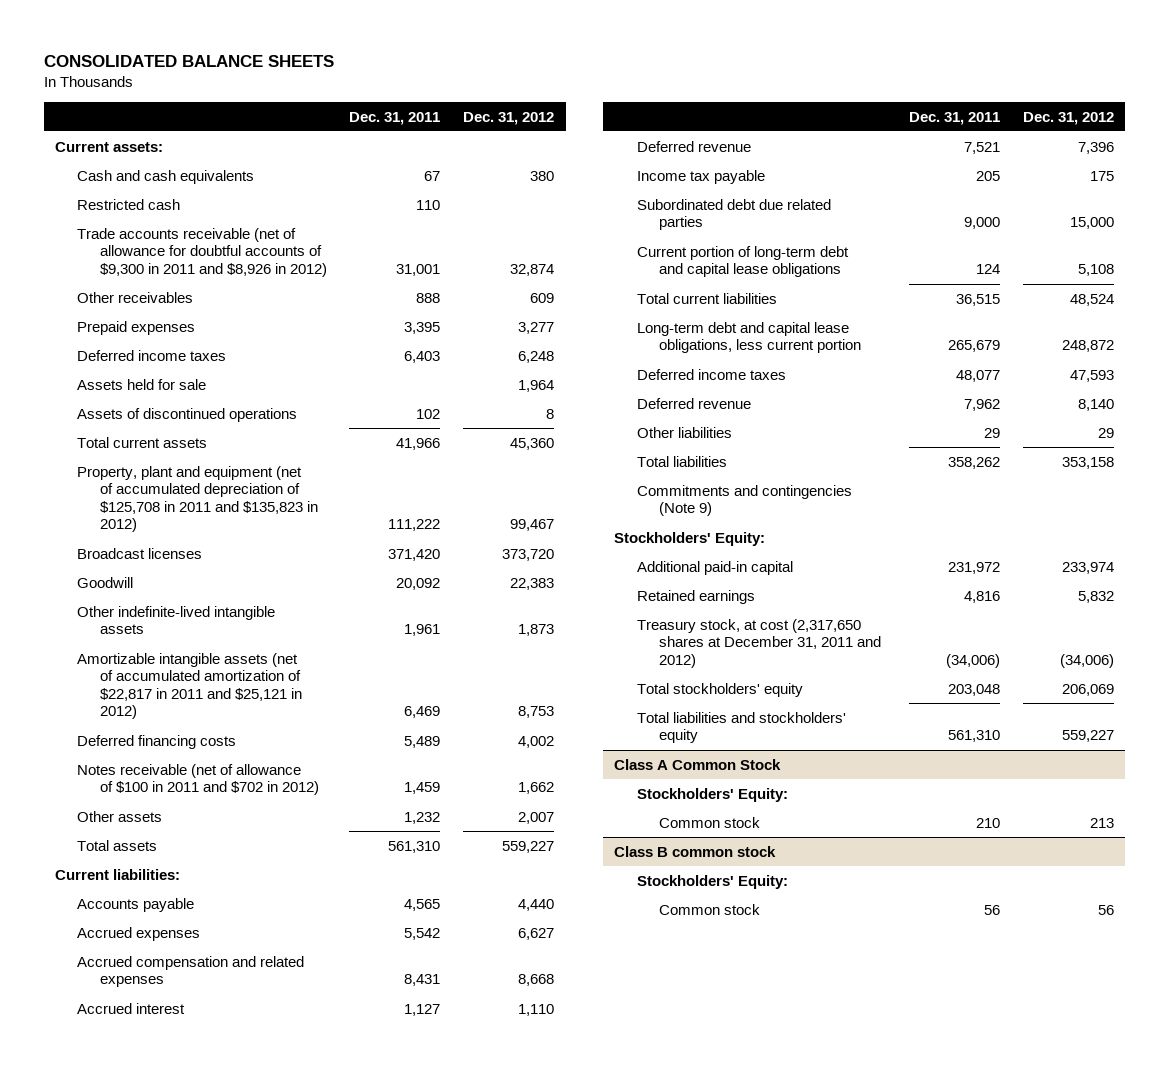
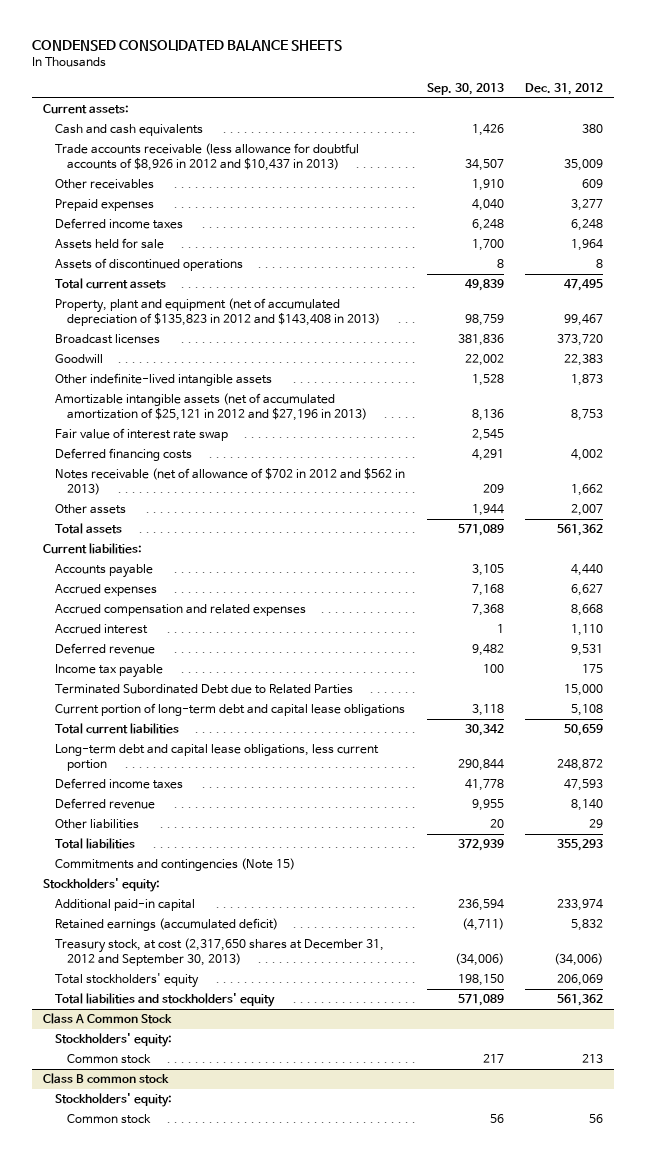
[43,54,334,67] CONSOLIDATED BALANCE SHEETS -> [31,40,342,52] CONDENSED CONSOLIDATED BALANCE SHEETS
[349,111,441,125] Dec. 31, 2011 -> none
none -> [426,83,504,96] Sep. 30, 2013
[77,198,181,210] Restricted cash -> none
[77,227,327,277] Trade accounts receivable (net of allowance for doubtful accounts of $9,300 in 2011 and $8,926 in 2012) -> [54,143,359,172] Trade accounts receivable (less allowance for doubtful accounts of $8,926 in 2012 and $10,437 in 2013)
[510,263,555,276] 32,874 -> [564,159,604,172] 35,009
[510,437,555,450] 45,360 -> [564,279,604,292] 47,495
[77,465,318,533] Property, plant and equipment (net of accumulated depreciation of $125,708 in 2011 and $135,823 in 2012) -> [54,298,381,327] Property, plant and equipment (net of accumulated depreciation of $135,823 in 2012 and $143,408 in 2013)
[77,652,302,720] Amortizable intangible assets (net of accumulated amortization of $22,817 in 2011 and $25,121 in 2012) -> [54,393,368,422] Amortizable intangible assets (net of accumulated amortization of $25,121 in 2012 and $27,196 in 2013)
none -> [54,428,228,442] Fair value of interest rate swap
[77,763,319,796] Notes receivable (net of allowance of $100 in 2011 and $702 in 2012) -> [54,468,405,496] Notes receivable (net of allowance of $702 in 2012 and $562 in 2013)
[502,840,555,853] 559,227 -> [557,524,604,537] 561,362
[1077,141,1114,154] 7,396 -> [571,644,604,657] 9,531
[636,198,831,231] Subordinated debt due related parties -> [54,684,353,695] Terminated Subordinated Debt due to Related Parties
[1069,293,1114,306] 48,524 -> [564,724,604,737] 50,659
[1061,456,1114,469] 353,158 -> [557,839,604,852] 355,293
[636,484,852,517] Commitments and contingencies (Note 9) -> [54,858,295,872] Commitments and contingencies (Note 15)
[614,531,766,546] Stockholders' Equity: -> [42,878,160,893] Stockholders' equity:
[636,589,755,604] Retained earnings -> [54,918,278,932] Retained earnings (accumulated deficit)
[636,618,882,668] Treasury stock, at cost (2,317,650 shares at December 31, 2011 and 2012) -> [54,938,384,967] Treasury stock, at cost (2,317,650 shares at December 31, 2012 and September 30, 2013)
[1061,730,1114,743] 559,227 -> [557,994,604,1007] 561,362
[636,787,788,802] Stockholders' Equity: -> [54,1033,172,1048] Stockholders' equity:
[636,874,788,889] Stockholders' Equity: -> [54,1093,172,1108] Stockholders' equity:

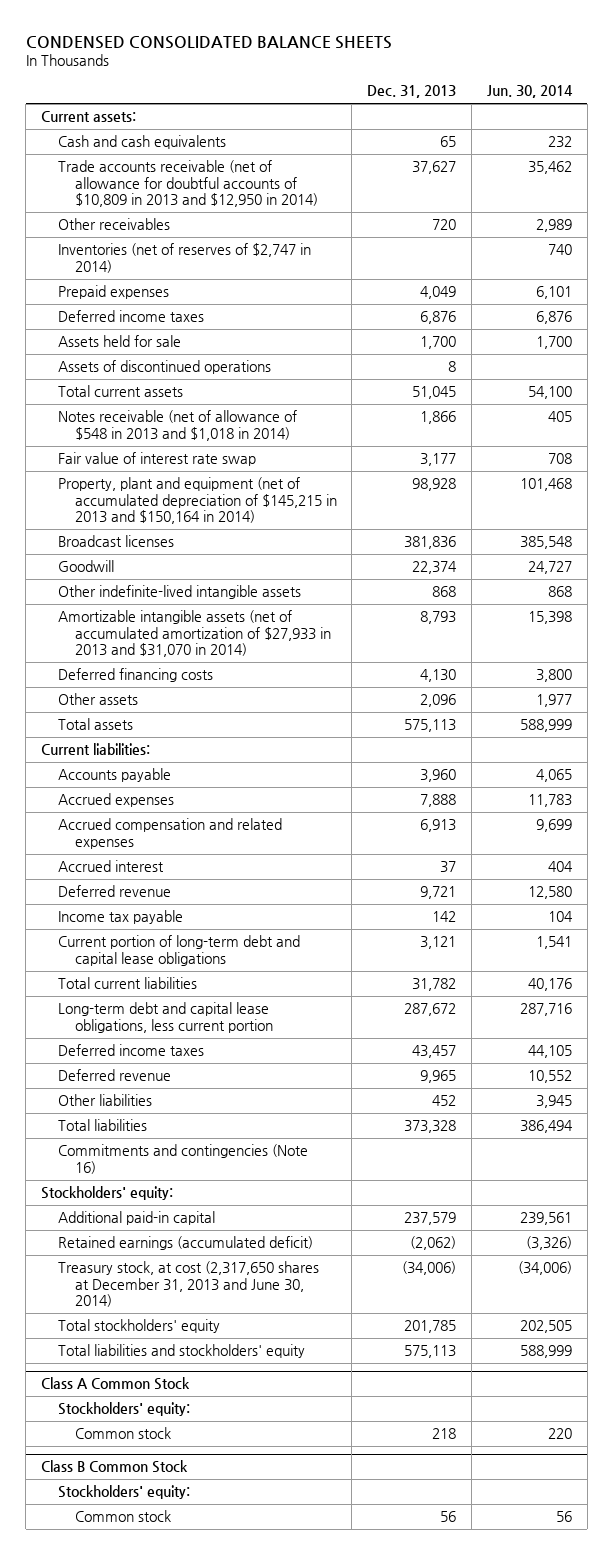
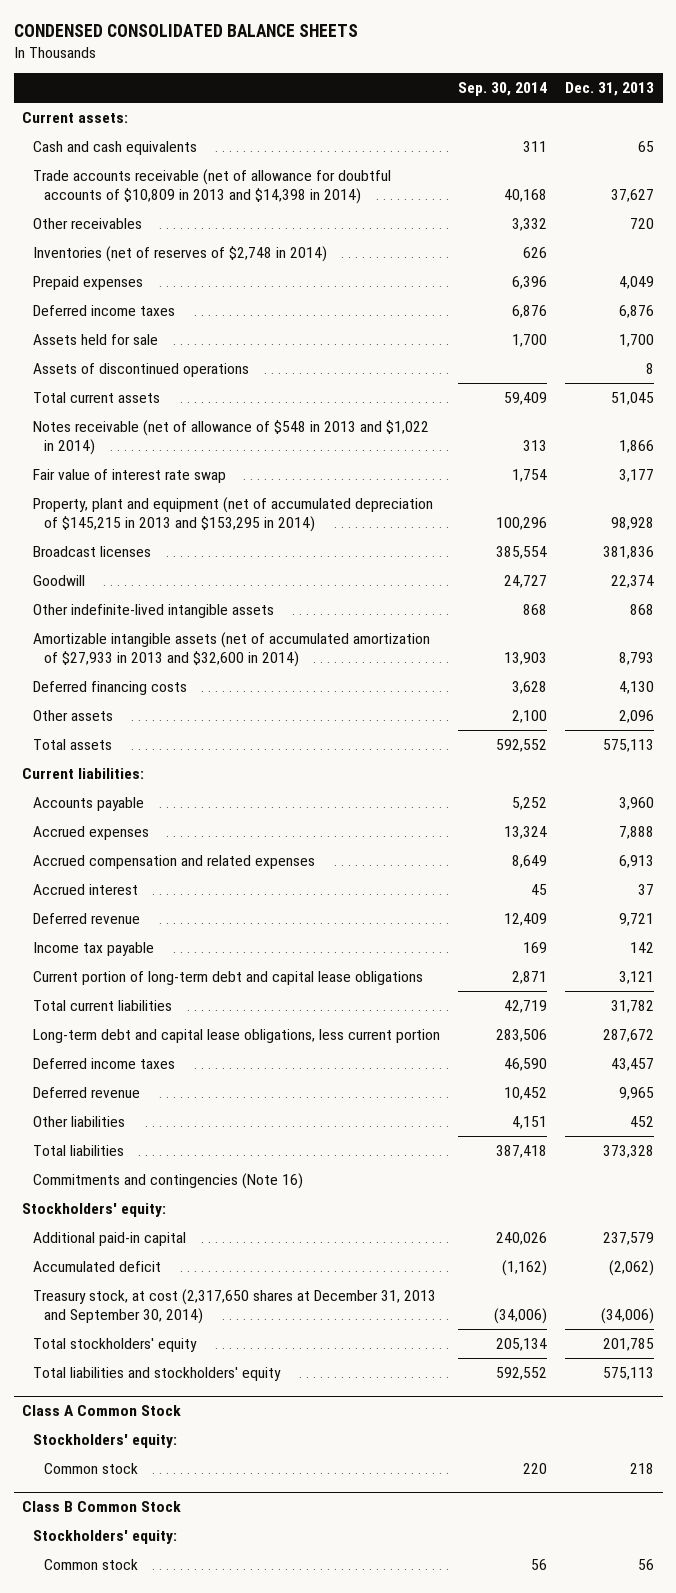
[486,85,573,99] Jun. 30, 2014 -> none
none -> [458,82,548,97] Sep. 30, 2014
[57,160,318,207] Trade accounts receivable (net of allowance for doubtful accounts of $10,809 in 2013 and $12,950 in 2014) -> [33,168,392,204] Trade accounts receivable (net of allowance for doubtful accounts of $10,809 in 2013 and $14,398 in 2014)
[57,243,311,273] Inventories (net of reserves of $2,747 in 2014) -> [33,245,328,262] Inventories (net of reserves of $2,748 in 2014)
[57,410,297,441] Notes receivable (net of allowance of $548 in 2013 and $1,018 in 2014) -> [33,419,430,455] Notes receivable (net of allowance of $548 in 2013 and $1,022 in 2014)
[57,477,337,524] Property, plant and equipment (net of accumulated depreciation of $145,215 in 2013 and $150,164 in 2014) -> [33,496,434,532] Property, plant and equipment (net of accumulated depreciation of $145,215 in 2013 and $153,295 in 2014)
[57,610,331,657] Amortizable intangible assets (net of accumulated amortization of $27,933 in 2013 and $31,070 in 2014) -> [33,631,431,667] Amortizable intangible assets (net of accumulated amortization of $27,933 in 2013 and $32,600 in 2014)
[57,1236,313,1251] Retained earnings (accumulated deficit) -> [33,1260,162,1272] Accumulated deficit
[57,1261,319,1307] Treasury stock, at cost (2,317,650 shares at December 31, 2013 and June 30, 2014) -> [33,1288,437,1324] Treasury stock, at cost (2,317,650 shares at December 31, 2013 and September 30, 2014)

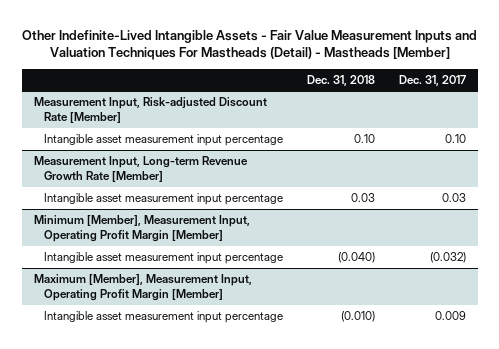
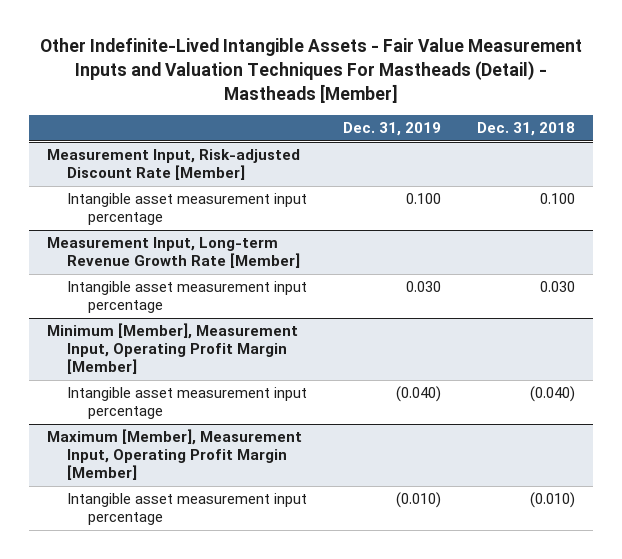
[398,74,466,86] Dec. 31, 2017 -> none
none -> [343,122,442,137] Dec. 31, 2019
[353,134,375,144] 0.10 -> [540,193,576,205] 0.100
[350,193,375,203] 0.03 -> [540,281,576,293] 0.030

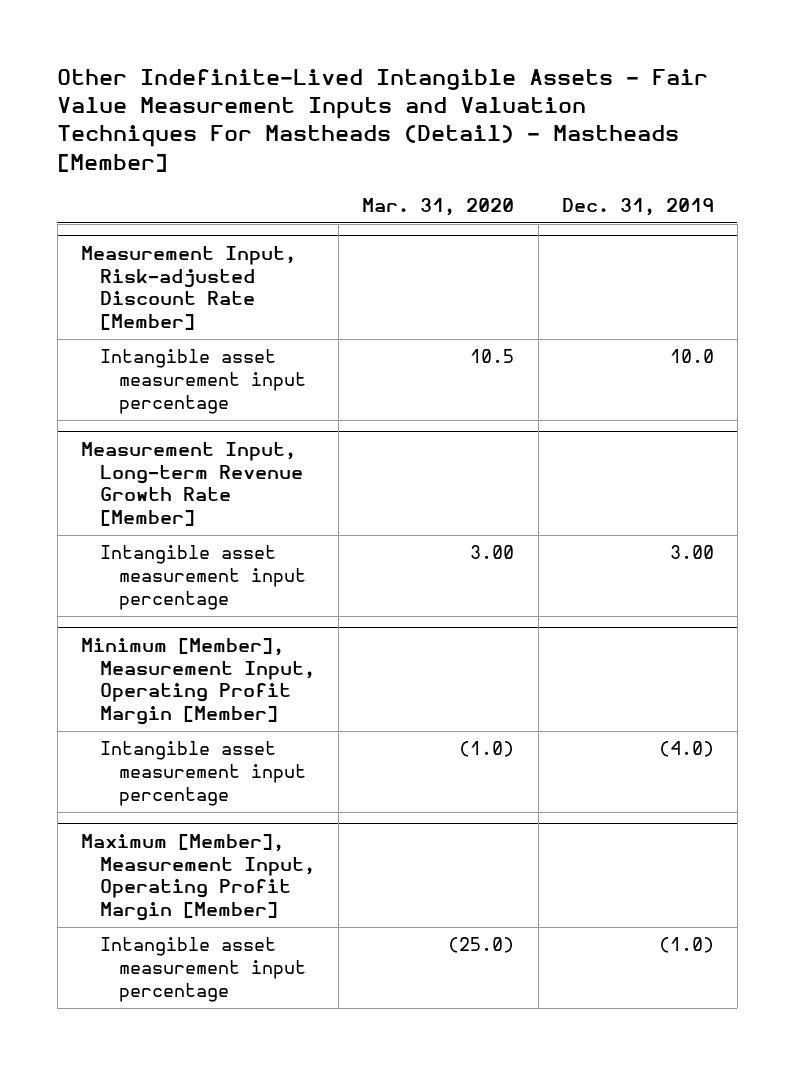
[477,122,576,137] Dec. 31, 2018 -> none
none -> [362,198,515,217] Mar. 31, 2020
[406,193,442,205] 0.100 -> [669,349,714,364] 10.0
[406,281,442,293] 0.030 -> [669,545,714,560] 3.00
[396,386,442,403] (0.040) -> [658,741,714,758] (4.0)
[396,492,442,509] (0.010) -> [658,937,714,954] (1.0)

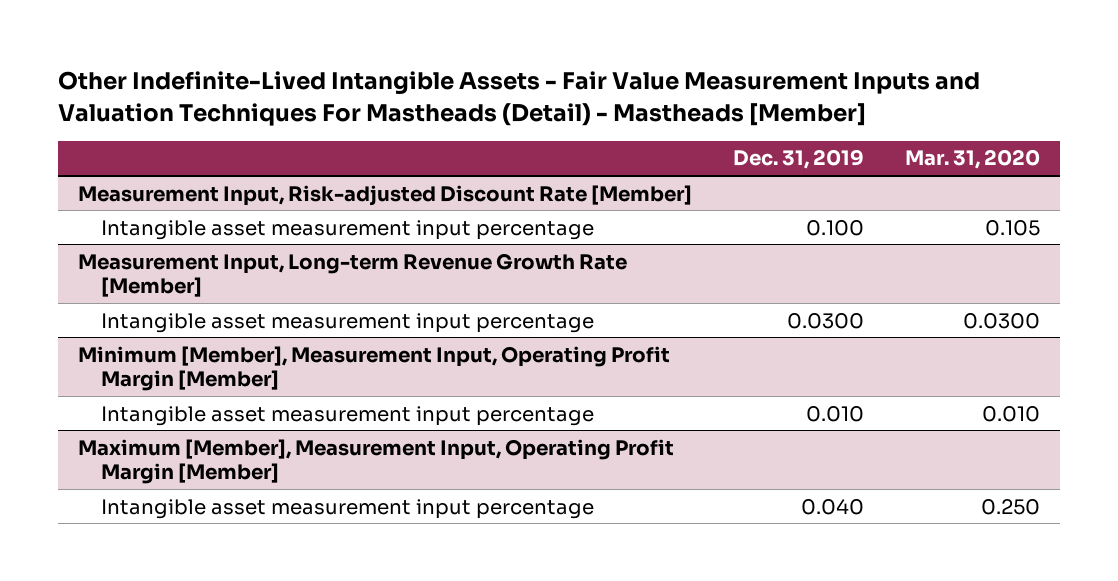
[470,349,515,364] 10.5 -> [984,219,1040,236] 0.105
[669,349,714,364] 10.0 -> [806,219,865,236] 0.100
[470,545,515,560] 3.00 -> [962,312,1040,329] 0.0300
[669,545,714,560] 3.00 -> [787,312,865,329] 0.0300
[459,741,515,758] (1.0) -> [981,405,1040,422] 0.010
[658,741,714,758] (4.0) -> [806,405,865,422] 0.010
[448,937,515,954] (25.0) -> [980,498,1040,515] 0.250
[658,937,714,954] (1.0) -> [801,498,865,515] 0.040

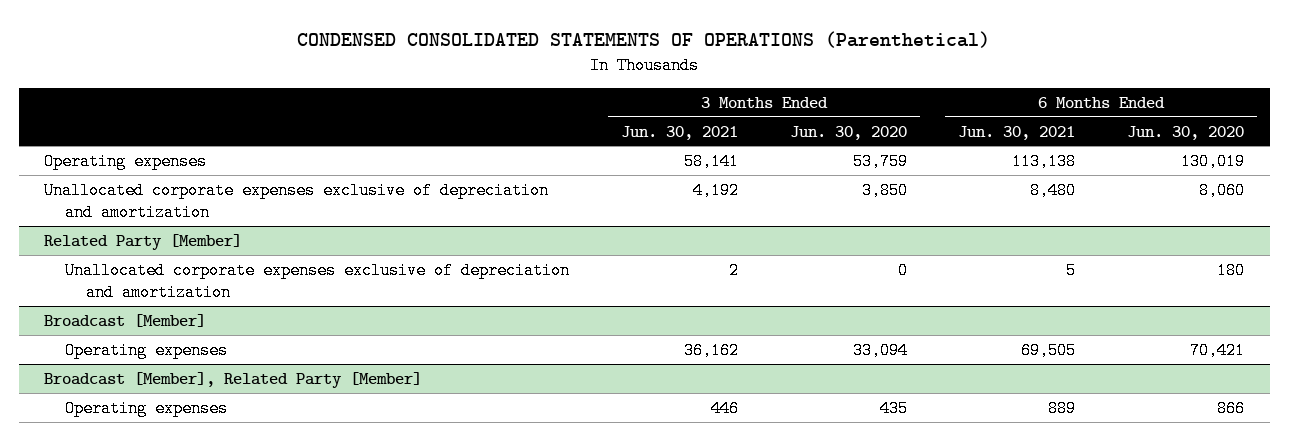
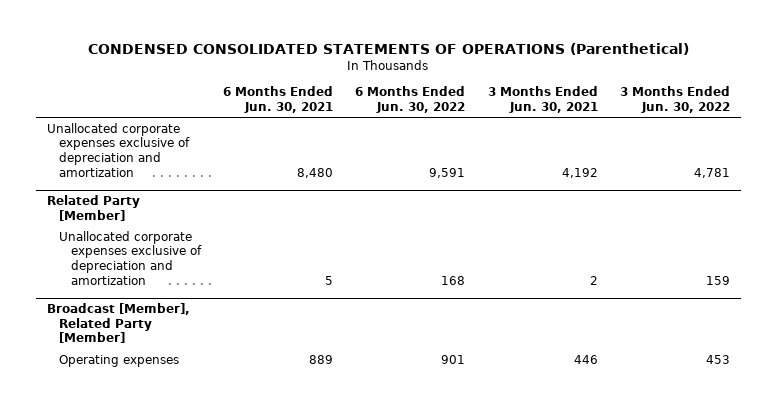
[789,125,907,140] Jun. 30, 2020 -> none
[1127,125,1245,140] Jun. 30, 2020 -> none
none -> [355,86,466,113] 6 Months Ended Jun. 30, 2022
none -> [619,86,730,113] 3 Months Ended Jun. 30, 2022
[44,152,208,170] Operating expenses -> none
[44,313,207,327] Broadcast [Member] -> none
[65,341,229,359] Operating expenses -> none

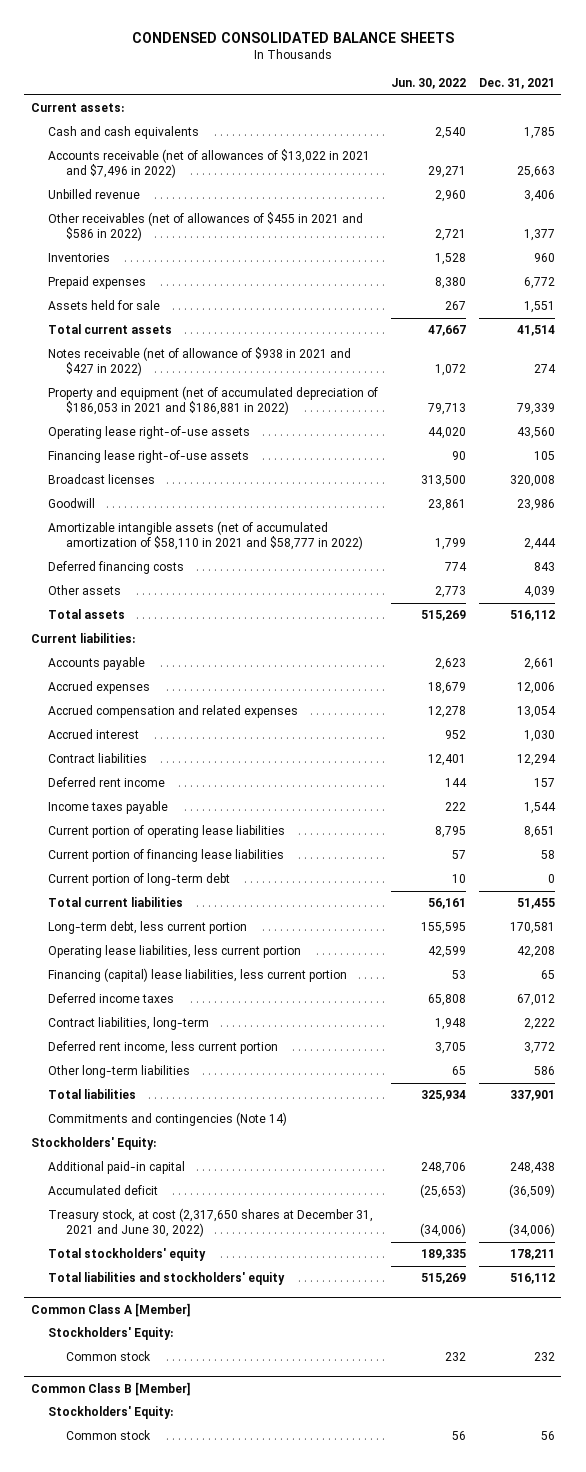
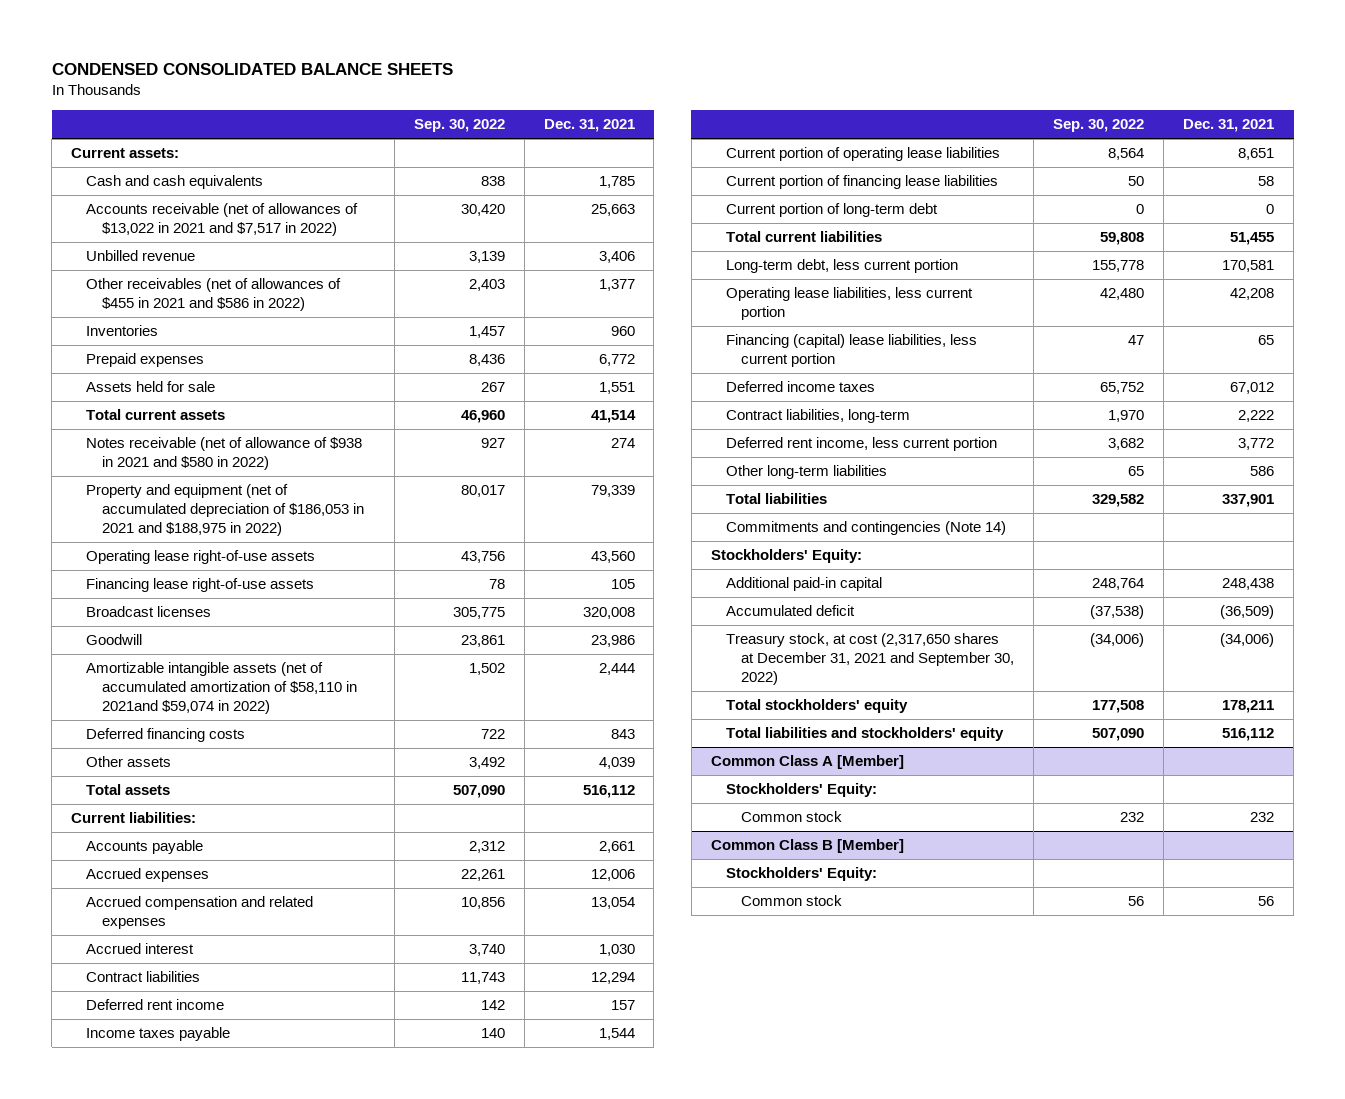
[391,78,467,90] Jun. 30, 2022 -> none
none -> [413,119,505,133] Sep. 30, 2022
[48,149,371,178] Accounts receivable (net of allowances of $13,022 in 2021 and $7,496 in 2022) -> [86,203,359,237] Accounts receivable (net of allowances of $13,022 in 2021 and $7,517 in 2022)
[48,347,352,376] Notes receivable (net of allowance of $938 in 2021 and $427 in 2022) -> [86,437,363,471] Notes receivable (net of allowance of $938 in 2021 and $580 in 2022)
[48,386,379,415] Property and equipment (net of accumulated depreciation of $186,053 in 2021 and $186,881 in 2022) -> [86,484,364,536] Property and equipment (net of accumulated depreciation of $186,053 in 2021 and $188,975 in 2022)
[48,521,363,550] Amortizable intangible assets (net of accumulated amortization of $58,110 in 2021 and $58,777 in 2022) -> [86,662,357,714] Amortizable intangible assets (net of accumulated amortization of $58,110 in 2021and $59,074 in 2022)
[48,1208,374,1237] Treasury stock, at cost (2,317,650 shares at December 31, 2021 and June 30, 2022) -> [726,633,1015,685] Treasury stock, at cost (2,317,650 shares at December 31, 2021 and September 30, 2022)

